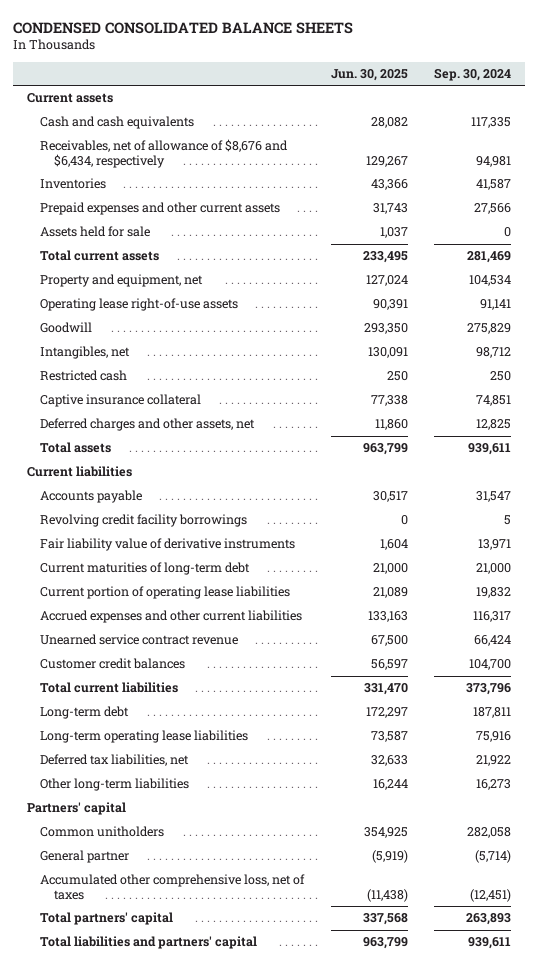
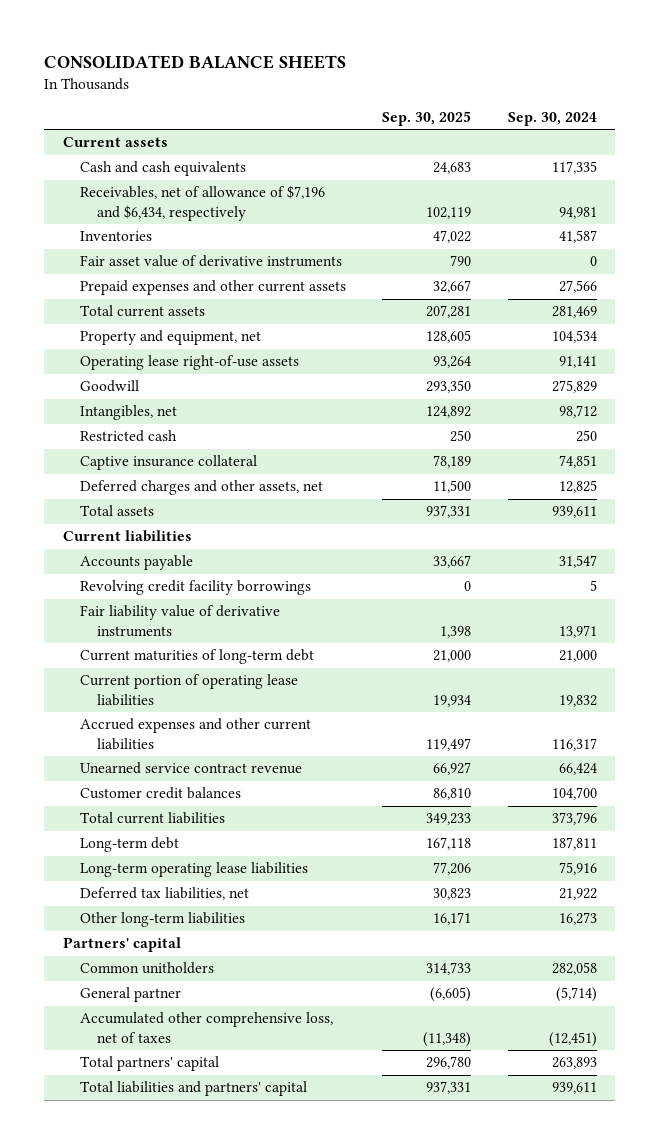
[13,21,354,34] CONDENSED CONSOLIDATED BALANCE SHEETS -> [44,55,347,70] CONSOLIDATED BALANCE SHEETS
[330,69,408,82] Jun. 30, 2025 -> none
none -> [382,111,472,127] Sep. 30, 2025
[40,139,289,168] Receivables, net of allowance of $8,676 and $6,434, respectively -> [79,185,325,221] Receivables, net of allowance of $7,196 and $6,434, respectively
none -> [79,255,342,268] Fair asset value of derivative instruments
[40,226,151,238] Assets held for sale -> none

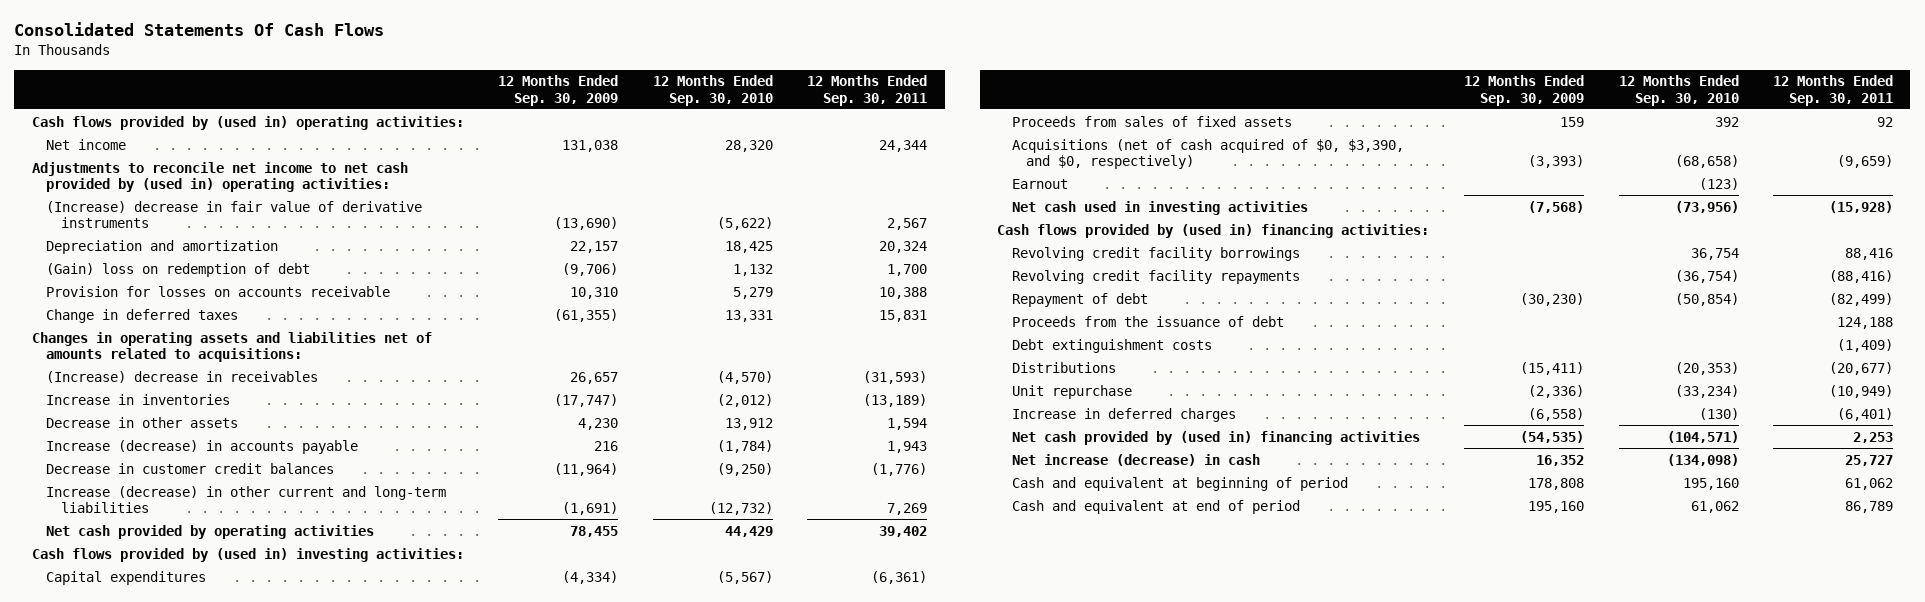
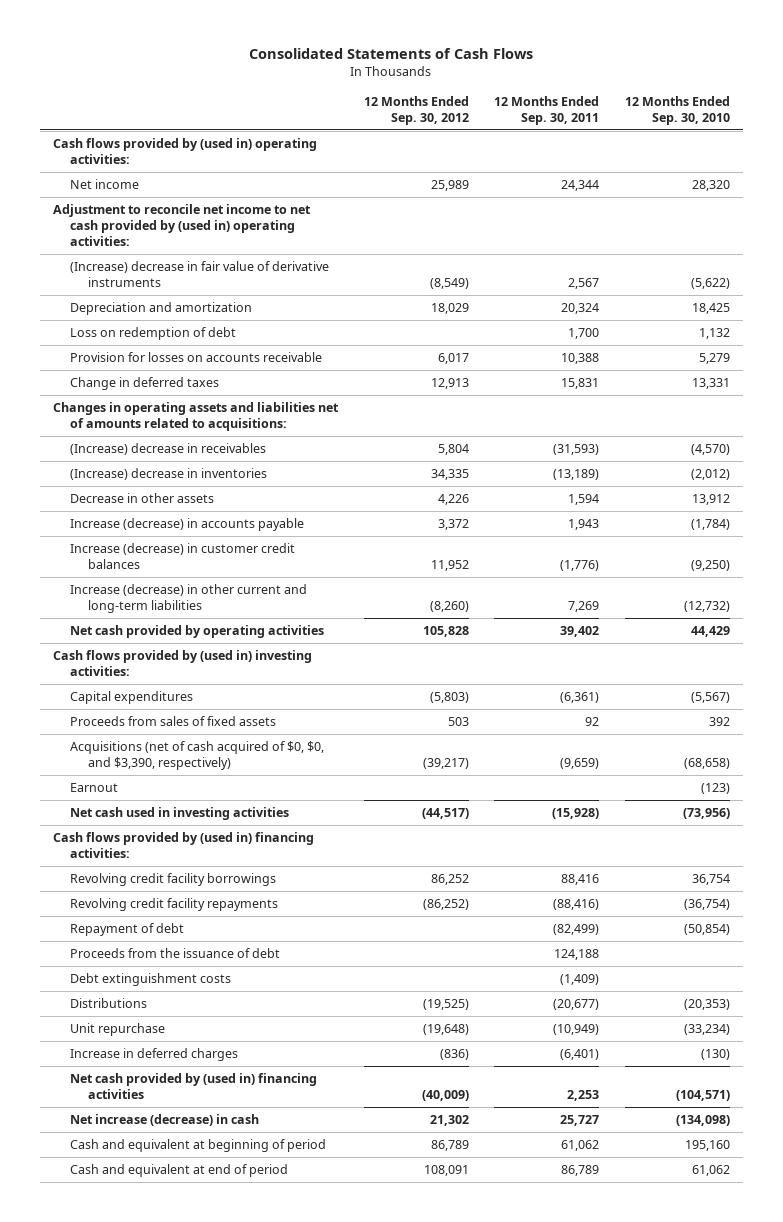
[14,22,385,37] Consolidated Statements Of Cash Flows -> [249,48,534,60] Consolidated Statements of Cash Flows
[498,75,619,106] 12 Months Ended Sep. 30, 2009 -> none
none -> [363,95,469,125] 12 Months Ended Sep. 30, 2012
[31,161,408,193] Adjustments to reconcile net income to net cash provided by (used in) operating activities: -> [52,204,311,246] Adjustment to reconcile net income to net cash provided by (used in) operating activities:
[46,262,311,277] (Gain) loss on redemption of debt -> [70,327,237,341] Loss on redemption of debt
[46,393,231,405] Increase in inventories -> [70,468,268,481] (Increase) decrease in inventories
[46,462,335,474] Decrease in customer credit balances -> [70,543,296,569] Increase (decrease) in customer credit balances
[1011,138,1404,170] Acquisitions (net of cash acquired of $0, $3,390, and $0, respectively) -> [70,741,325,770] Acquisitions (net of cash acquired of $0, $0, and $3,390, respectively)

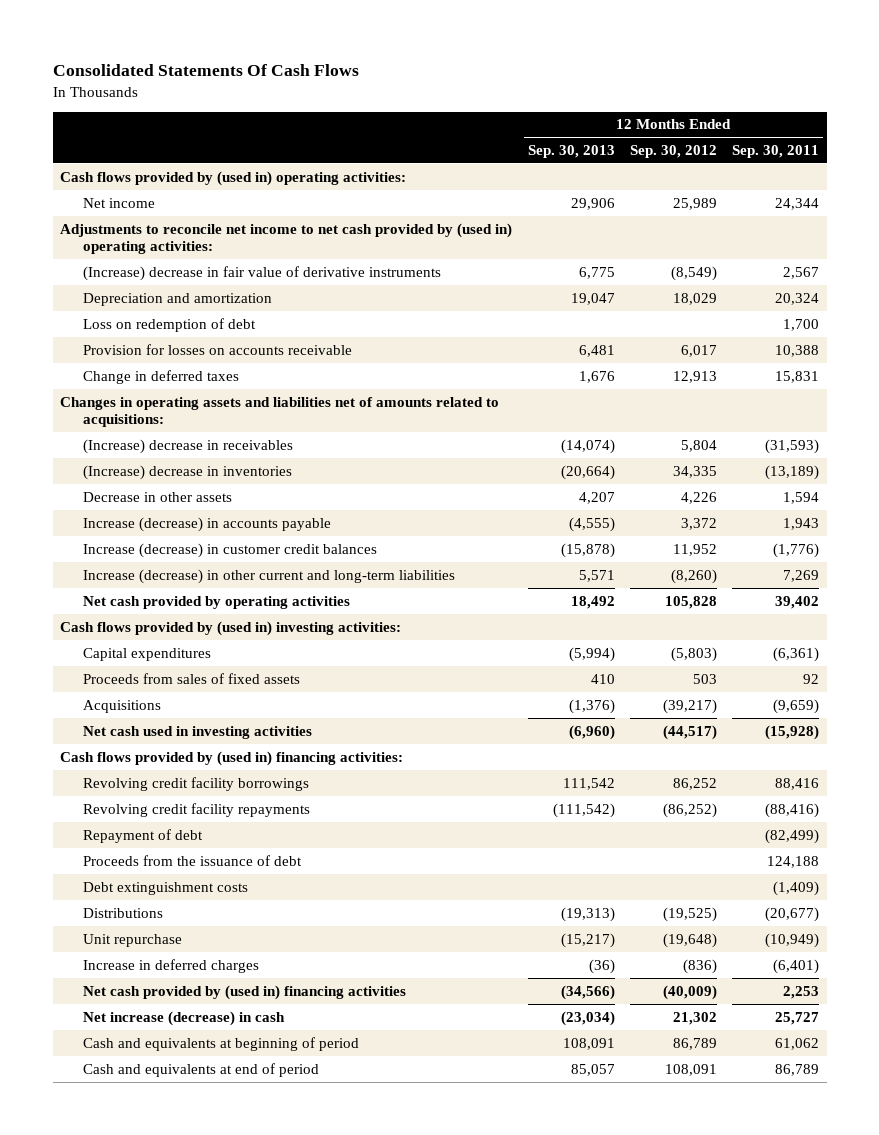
[249,48,534,60] Consolidated Statements of Cash Flows -> [52,64,359,77] Consolidated Statements Of Cash Flows
[625,95,731,125] 12 Months Ended Sep. 30, 2010 -> none
none -> [527,144,615,158] Sep. 30, 2013
[52,204,311,246] Adjustment to reconcile net income to net cash provided by (used in) operating activities: -> [60,222,513,255] Adjustments to reconcile net income to net cash provided by (used in) operating activities:
[70,783,119,793] Earnout -> none
[70,741,325,770] Acquisitions (net of cash acquired of $0, $0, and $3,390, respectively) -> [82,699,161,713] Acquisitions
[70,1139,327,1153] Cash and equivalent at beginning of period -> [82,1036,359,1051] Cash and equivalents at beginning of period
[70,1164,289,1178] Cash and equivalent at end of period -> [82,1062,319,1077] Cash and equivalents at end of period

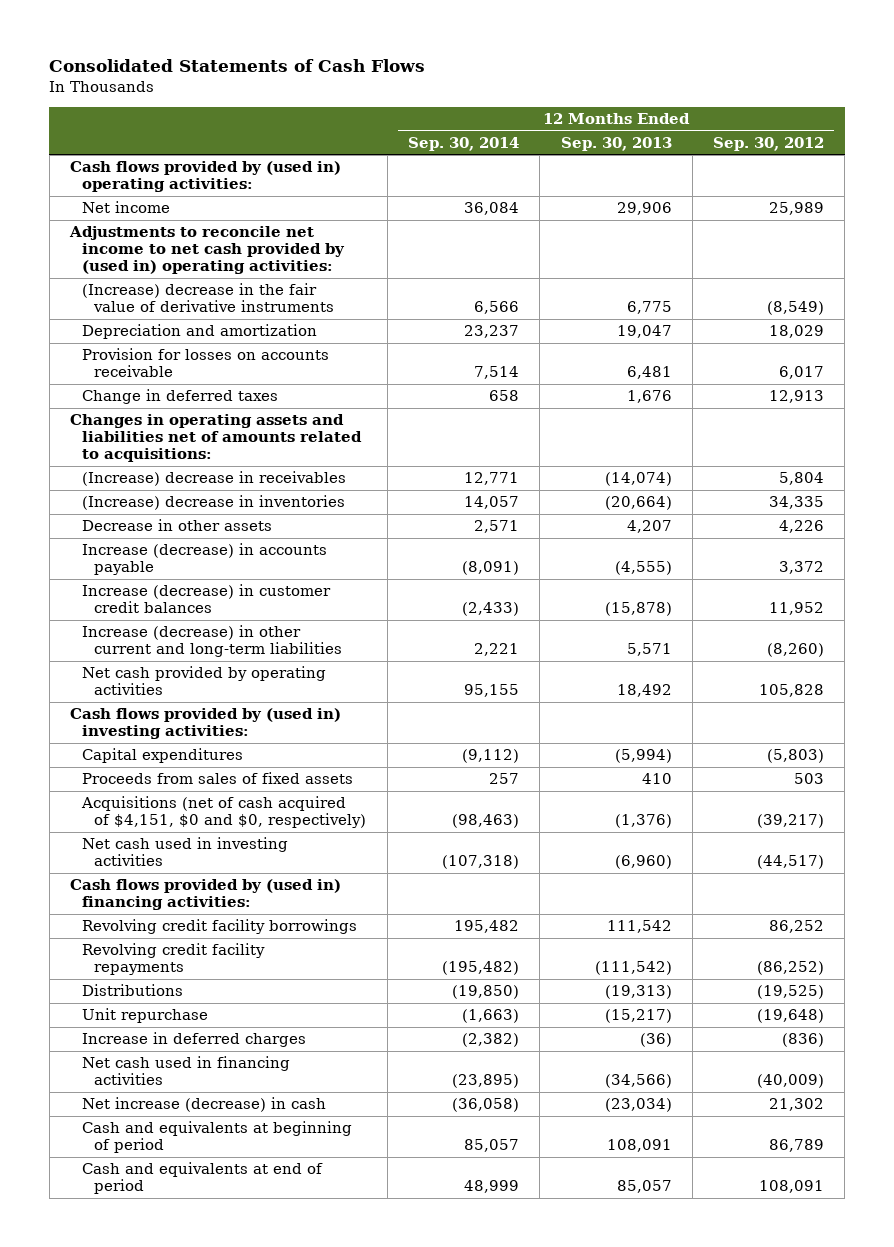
[52,64,359,77] Consolidated Statements Of Cash Flows -> [49,59,426,73] Consolidated Statements of Cash Flows
[731,144,819,158] Sep. 30, 2011 -> none
none -> [407,136,519,151] Sep. 30, 2014
[82,265,441,281] (Increase) decrease in fair value of derivative instruments -> [82,283,335,313] (Increase) decrease in the fair value of derivative instruments
[82,317,256,332] Loss on redemption of debt -> none
[82,699,161,713] Acquisitions -> [81,796,367,829] Acquisitions (net of cash acquired of $4,151, $0 and $0, respectively)
[82,828,203,843] Repayment of debt -> none
[82,854,302,866] Proceeds from the issuance of debt -> none
[82,881,248,895] Debt extinguishment costs -> none
[82,984,406,1000] Net cash provided by (used in) financing activities -> [82,1056,291,1086] Net cash used in financing activities

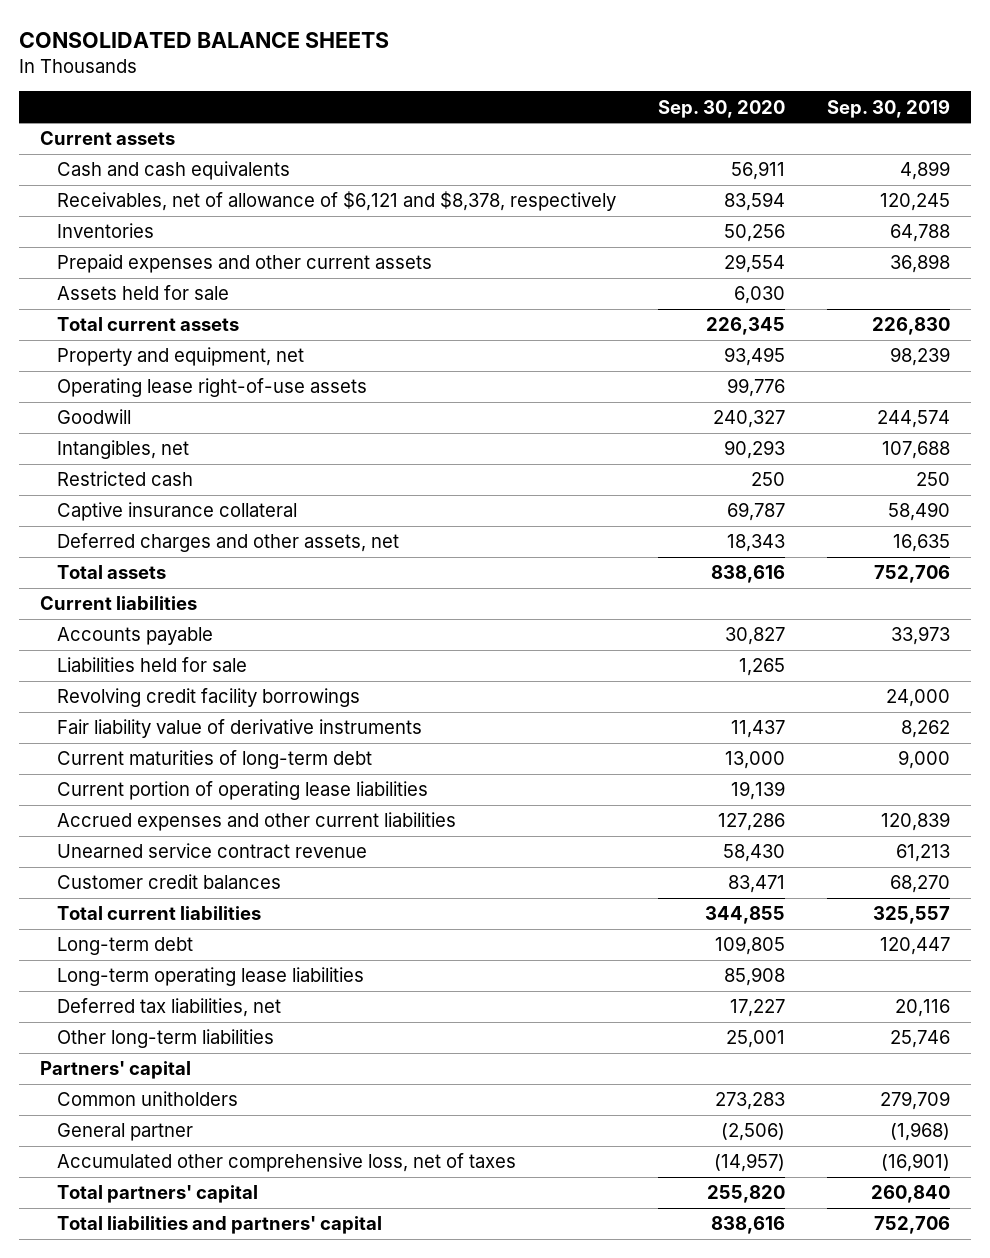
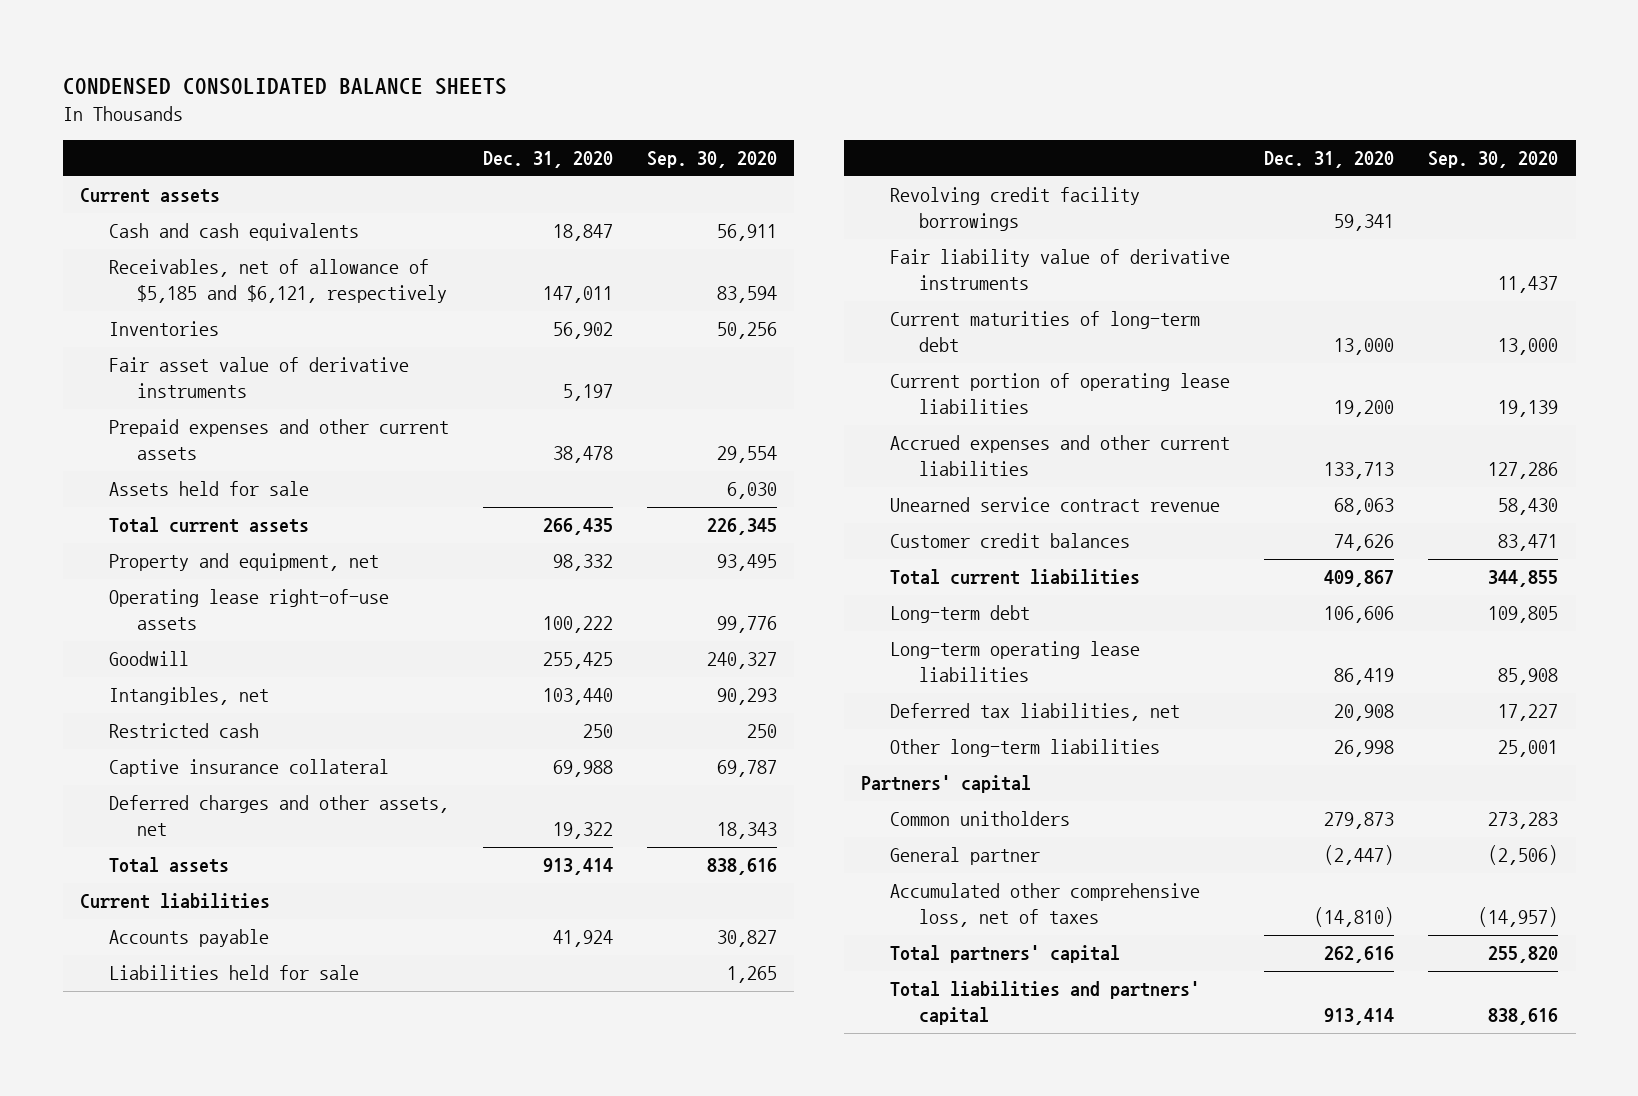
[18,31,389,48] CONSOLIDATED BALANCE SHEETS -> [62,78,507,96] CONDENSED CONSOLIDATED BALANCE SHEETS
[827,98,951,118] Sep. 30, 2019 -> none
none -> [482,151,613,169] Dec. 31, 2020
[57,191,617,212] Receivables, net of allowance of $6,121 and $8,378, respectively -> [108,259,448,304] Receivables, net of allowance of $5,185 and $6,121, respectively
none -> [108,357,409,399] Fair asset value of derivative instruments

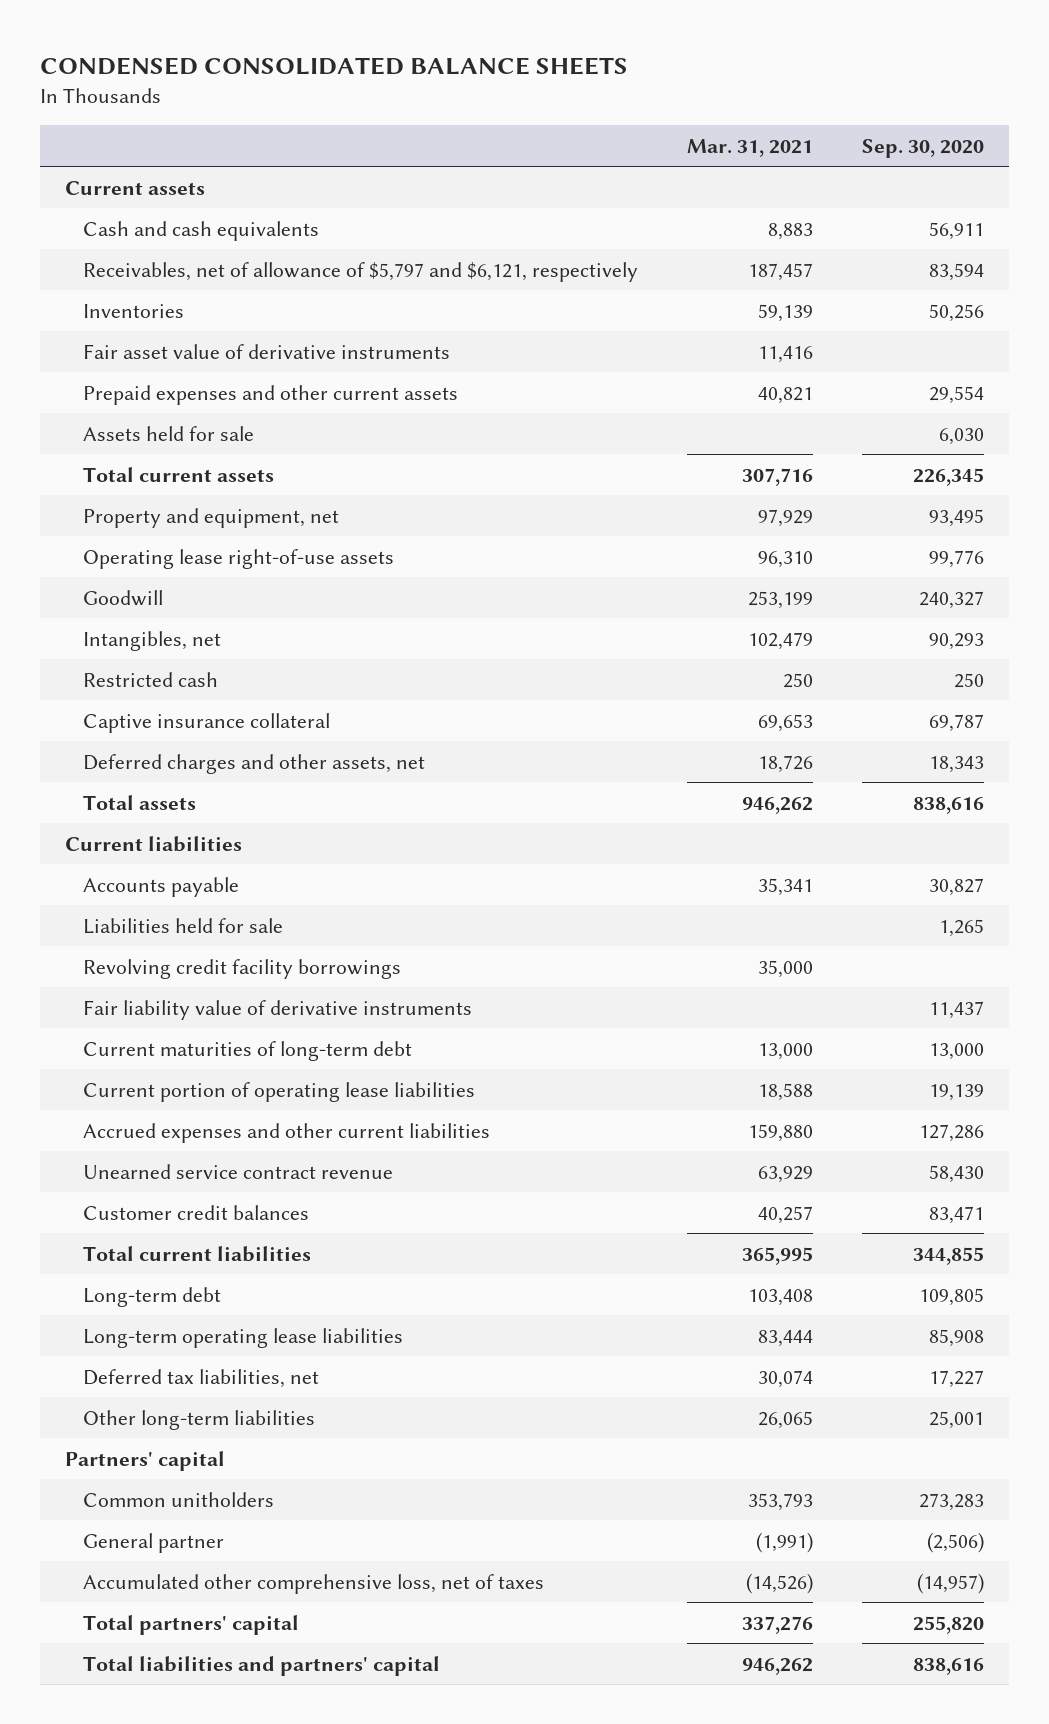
[482,151,613,169] Dec. 31, 2020 -> none
none -> [686,138,813,157] Mar. 31, 2021
[108,259,448,304] Receivables, net of allowance of $5,185 and $6,121, respectively -> [82,261,638,282] Receivables, net of allowance of $5,797 and $6,121, respectively

